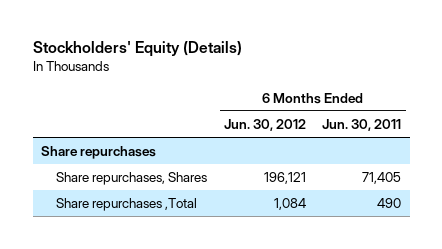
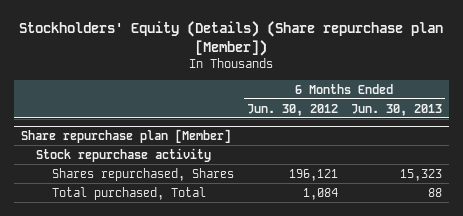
[32,41,242,58] Stockholders' Equity (Details) -> [19,20,444,56] Stockholders' Equity (Details) (Share repurchase plan [Member])
[322,118,402,131] Jun. 30, 2011 -> none
none -> [351,103,443,116] Jun. 30, 2013
none -> [20,128,231,143] Share repurchase plan [Member]
[40,146,156,160] Share repurchases -> [36,147,212,162] Stock repurchase activity
[56,172,208,186] Share repurchases, Shares -> [51,167,234,181] Shares repurchased, Shares
[56,198,198,212] Share repurchases ,Total -> [51,186,206,200] Total purchased, Total

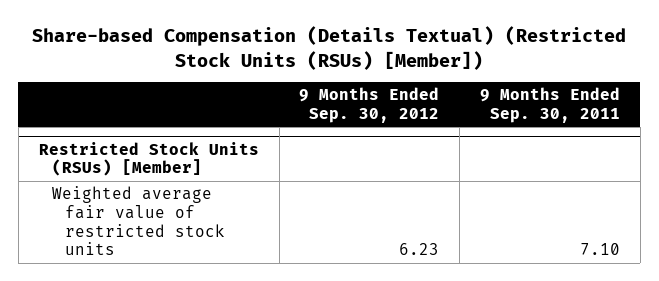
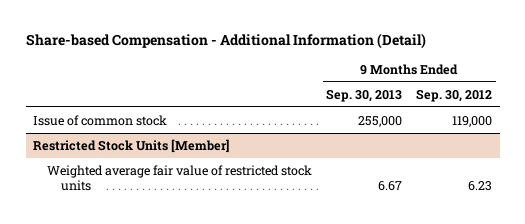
[32,26,627,70] Share-based Compensation (Details Textual) (Restricted Stock Units (RSUs) [Member]) -> [25,33,426,50] Share-based Compensation - Additional Information (Detail)
[480,87,621,123] 9 Months Ended Sep. 30, 2011 -> none
none -> [326,88,403,102] Sep. 30, 2013
none -> [33,114,168,126] Issue of common stock
[38,141,259,177] Restricted Stock Units (RSUs) [Member] -> [33,138,230,153] Restricted Stock Units [Member]

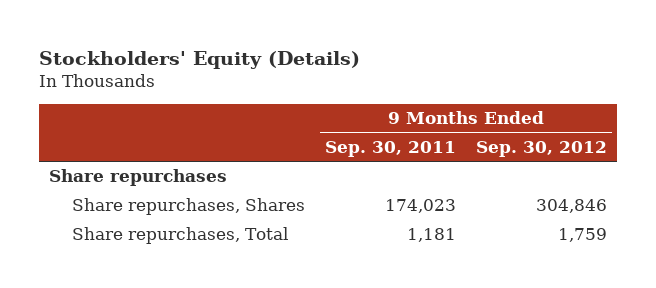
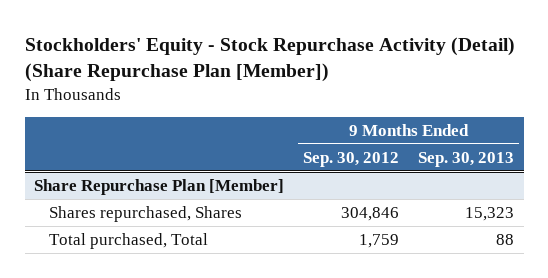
[39,50,361,69] Stockholders' Equity (Details) -> [24,36,515,83] Stockholders' Equity - Stock Repurchase Activity (Detail) (Share Repurchase Plan [Member])
[325,140,457,157] Sep. 30, 2011 -> none
none -> [418,151,515,167] Sep. 30, 2013
[49,169,228,187] Share repurchases -> none
none -> [34,179,285,196] Share Repurchase Plan [Member]
[72,198,306,216] Share repurchases, Shares -> [48,206,242,223] Shares repurchased, Shares
[72,227,289,245] Share repurchases, Total -> [48,233,208,250] Total purchased, Total

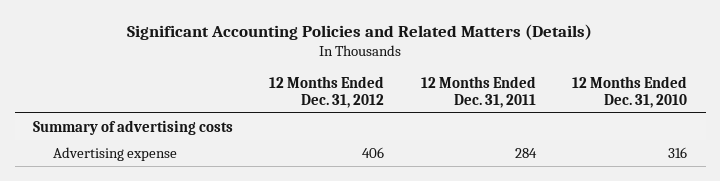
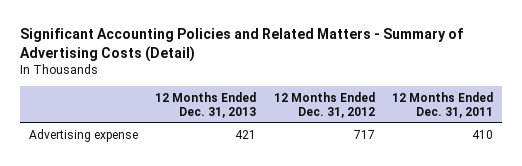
[127,23,593,40] Significant Accounting Policies and Related Matters (Details) -> [19,27,463,62] Significant Accounting Policies and Related Matters - Summary of Advertising Costs (Detail)
[572,76,688,108] 12 Months Ended Dec. 31, 2010 -> none
none -> [155,91,257,119] 12 Months Ended Dec. 31, 2013
[32,119,233,135] Summary of advertising costs -> none
[362,146,385,158] 406 -> [353,130,375,140] 717
[514,147,537,158] 284 -> [472,130,494,140] 410

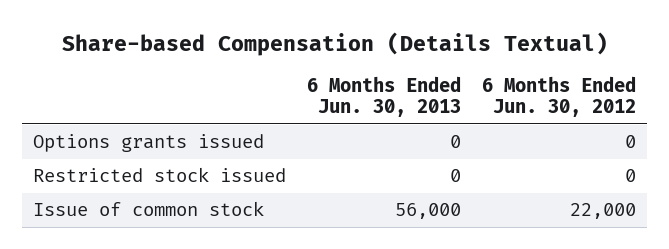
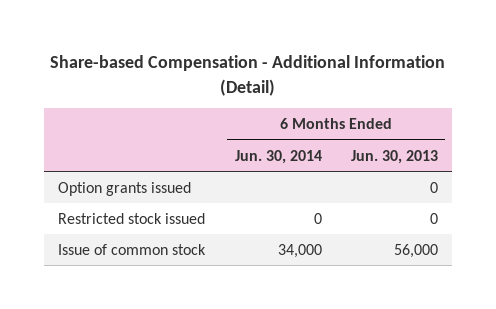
[61,31,608,56] Share-based Compensation (Details Textual) -> [50,55,446,96] Share-based Compensation - Additional Information (Detail)
[482,76,637,118] 6 Months Ended Jun. 30, 2012 -> none
none -> [234,149,322,164] Jun. 30, 2014
[32,134,264,153] Options grants issued -> [58,181,192,196] Option grants issued

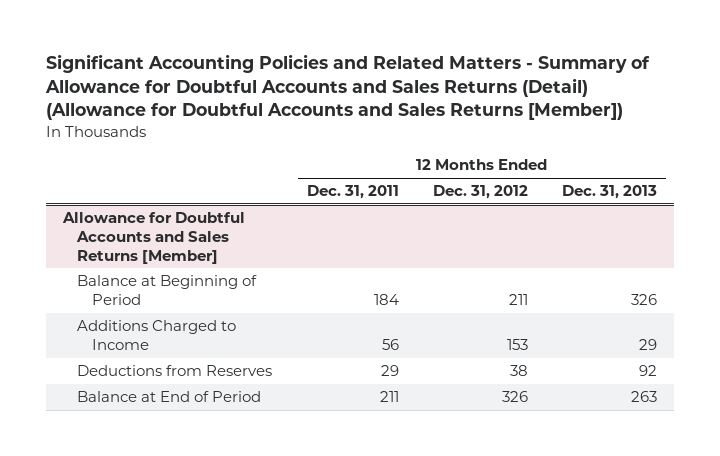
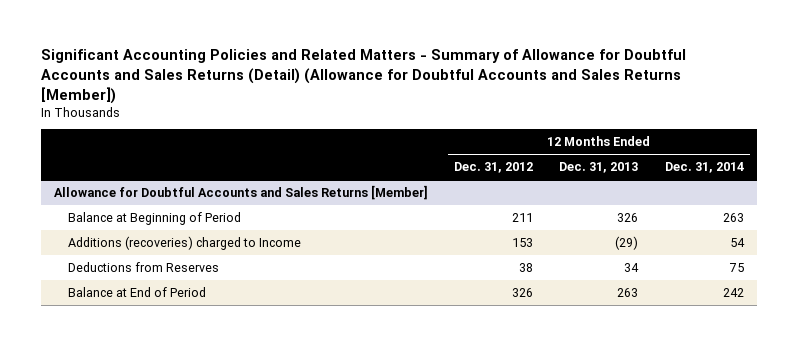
[306,185,399,200] Dec. 31, 2011 -> none
none -> [664,162,744,174] Dec. 31, 2014
[77,320,237,350] Additions Charged to Income -> [68,236,302,251] Additions (recoveries) charged to Income
[639,338,658,350] 29 -> [615,236,639,251] (29)
[639,365,658,377] 92 -> [624,263,640,273] 34

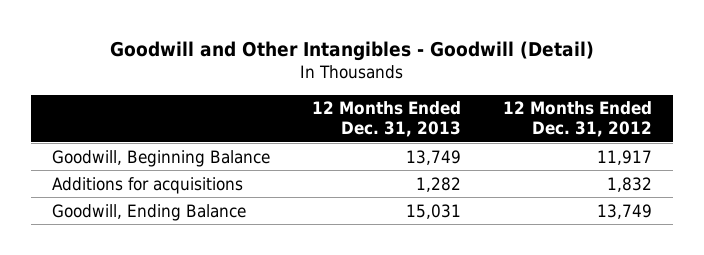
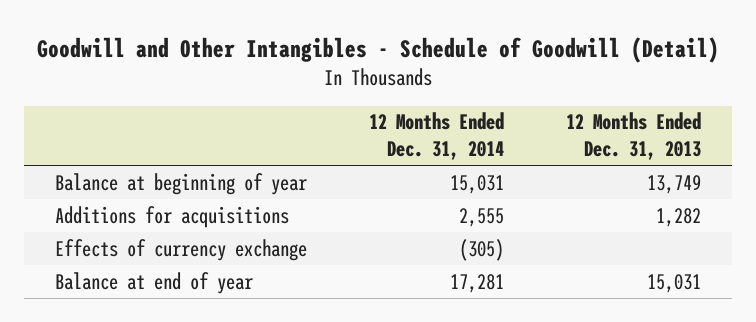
[109,41,594,62] Goodwill and Other Intangibles - Goodwill (Detail) -> [37,36,720,63] Goodwill and Other Intangibles - Schedule of Goodwill (Detail)
[503,101,653,138] 12 Months Ended Dec. 31, 2012 -> none
none -> [369,112,505,161] 12 Months Ended Dec. 31, 2014
[51,149,270,167] Goodwill, Beginning Balance -> [55,172,308,195] Balance at beginning of year
none -> [55,238,308,261] Effects of currency exchange
[51,203,246,221] Goodwill, Ending Balance -> [55,271,254,294] Balance at end of year

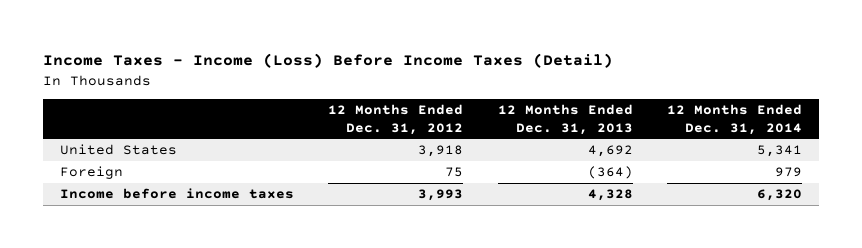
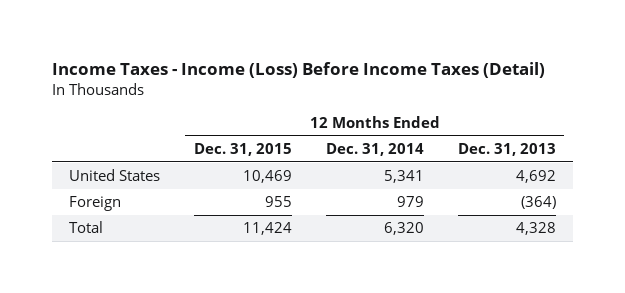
[328,104,464,135] 12 Months Ended Dec. 31, 2012 -> none
none -> [193,143,292,157] Dec. 31, 2015
[60,188,295,200] Income before income taxes -> [68,221,103,234] Total

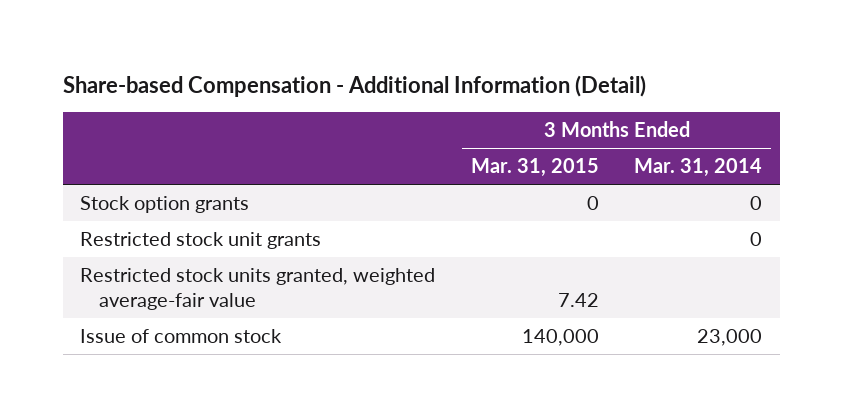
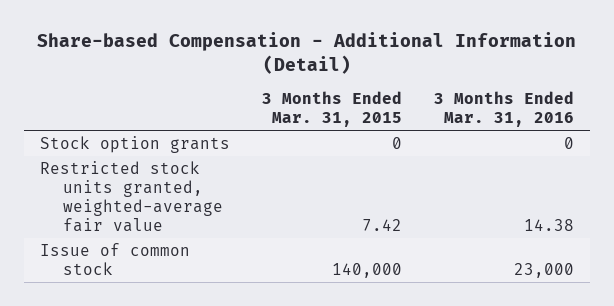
[634,158,763,178] Mar. 31, 2014 -> none
none -> [433,91,574,128] 3 Months Ended Mar. 31, 2016
[80,232,322,250] Restricted stock unit grants -> none
[80,268,436,310] Restricted stock units granted, weighted average-fair value -> [39,160,224,233] Restricted stock units granted, weighted-average fair value

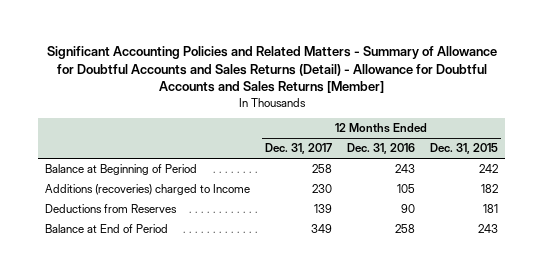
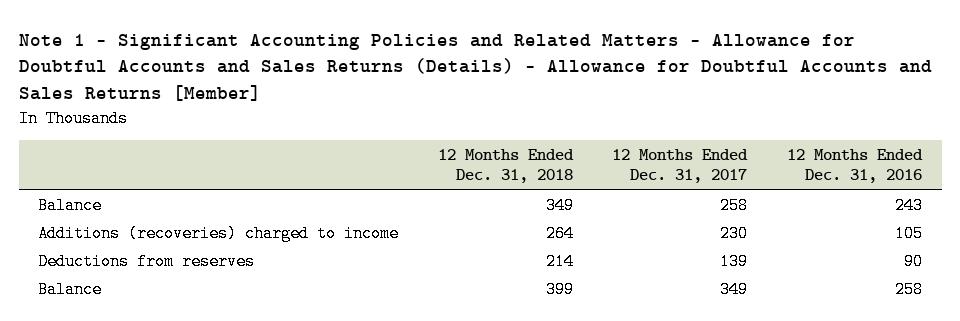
[46,45,497,94] Significant Accounting Policies and Related Matters - Summary of Allowance for Doubtful Accounts and Sales Returns (Detail) - Allowance for Doubtful Accounts and Sales Returns [Member] -> [18,33,932,102] Note 1 - Significant Accounting Policies and Related Matters - Allowance for Doubtful Accounts and Sales Returns (Details) - Allowance for Doubtful Accounts and Sales Returns [Member]
[429,143,498,155] Dec. 31, 2015 -> none
none -> [437,148,574,184] 12 Months Ended Dec. 31, 2018
[45,164,198,176] Balance at Beginning of Period -> [38,196,103,214] Balance
[45,184,251,196] Additions (recoveries) charged to Income -> [38,224,400,242] Additions (recoveries) charged to income
[45,204,178,214] Deductions from Reserves -> [38,252,256,270] Deductions from reserves
[45,224,169,234] Balance at End of Period -> [38,280,103,298] Balance

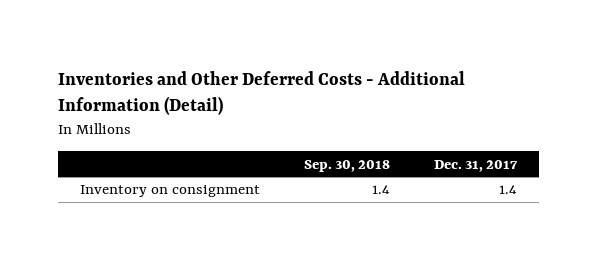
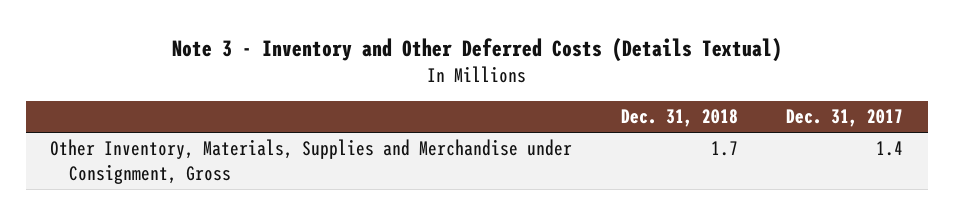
[58,70,466,116] Inventories and Other Deferred Costs - Additional Information (Detail) -> [171,37,782,62] Note 3 - Inventory and Other Deferred Costs (Details Textual)
[304,159,391,172] Sep. 30, 2018 -> none
none -> [620,109,738,128] Dec. 31, 2018
[80,185,261,198] Inventory on consignment -> [49,139,572,185] Other Inventory, Materials, Supplies and Merchandise under Consignment, Gross

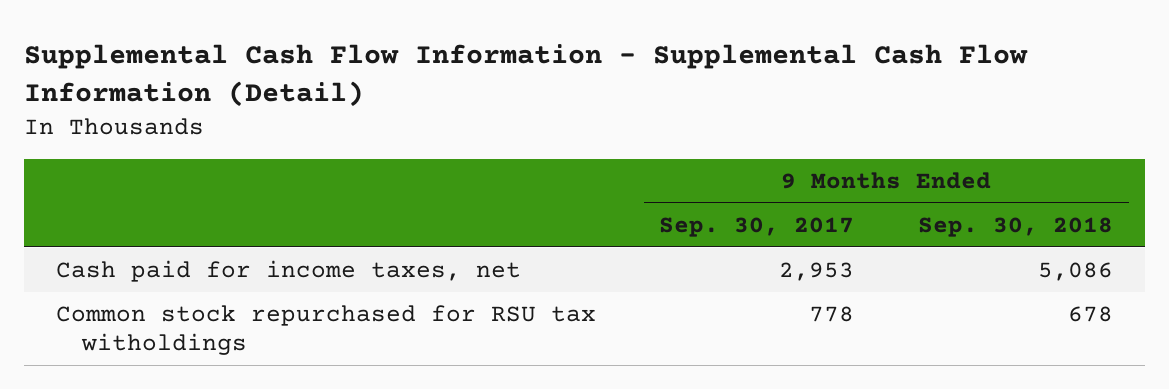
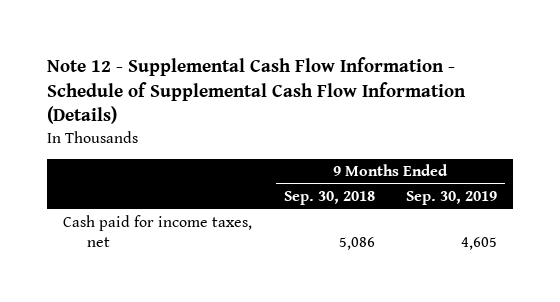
[24,43,1029,107] Supplemental Cash Flow Information - Supplemental Cash Flow Information (Detail) -> [47,56,467,125] Note 12 - Supplemental Cash Flow Information - Schedule of Supplemental Cash Flow Information (Details)
[659,217,855,238] Sep. 30, 2017 -> none
none -> [406,191,498,206] Sep. 30, 2019
[55,305,596,356] Common stock repurchased for RSU tax witholdings -> none

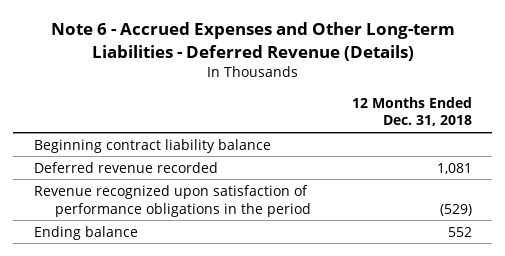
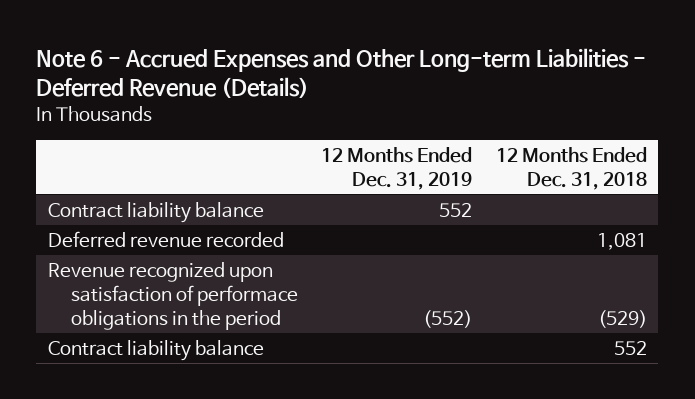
none -> [321,146,473,190] 12 Months Ended Dec. 31, 2019
[33,138,271,153] Beginning contract liability balance -> [48,201,265,223] Contract liability balance
[33,184,311,217] Revenue recognized upon satisfaction of performance obligations in the period -> [48,261,298,330] Revenue recognized upon satisfaction of performace obligations in the period
[33,225,138,240] Ending balance -> [48,339,265,361] Contract liability balance

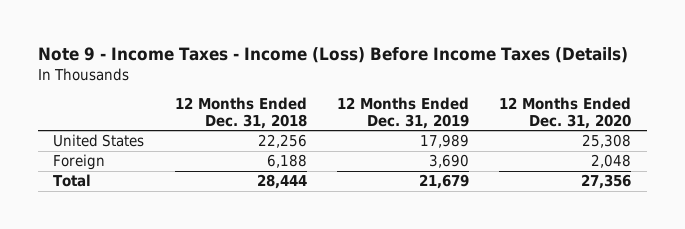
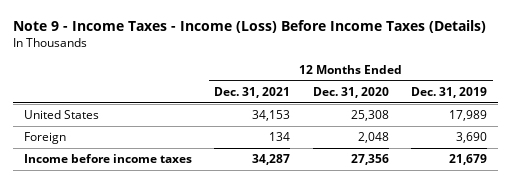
[174,97,307,129] 12 Months Ended Dec. 31, 2018 -> none
none -> [214,86,291,98] Dec. 31, 2021
[53,174,92,188] Total -> [23,154,192,164] Income before income taxes

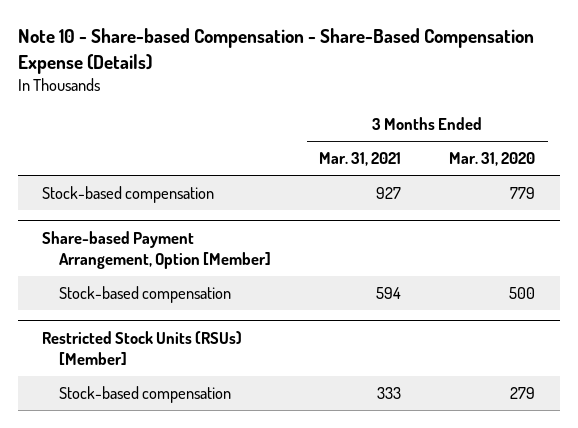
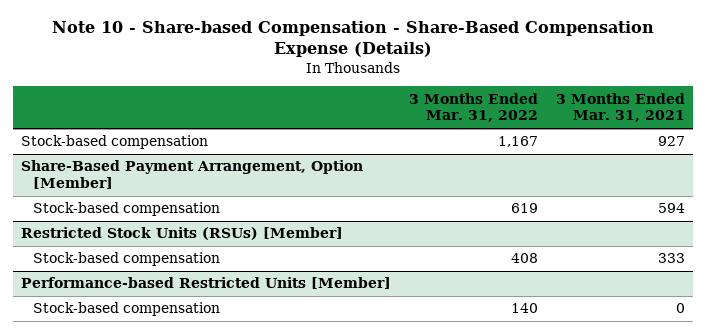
[449,152,536,167] Mar. 31, 2020 -> none
none -> [408,92,538,123] 3 Months Ended Mar. 31, 2022
[42,230,271,269] Share-based Payment Arrangement, Option [Member] -> [21,160,364,190] Share-Based Payment Arrangement, Option [Member]
none -> [21,277,392,290] Performance-based Restricted Units [Member]
none -> [33,302,221,317] Stock-based compensation

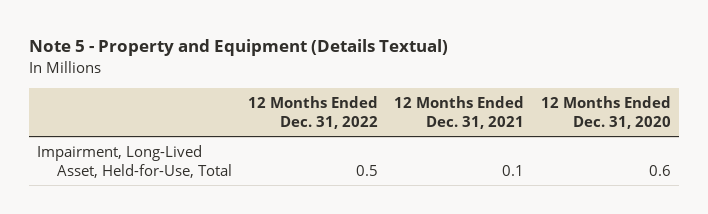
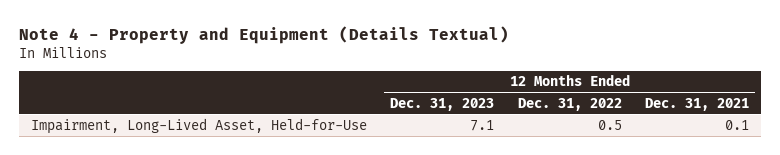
[29,39,449,57] Note 5 - Property and Equipment (Details Textual) -> [18,25,509,44] Note 4 - Property and Equipment (Details Textual)
[540,95,671,129] 12 Months Ended Dec. 31, 2020 -> none
none -> [390,97,495,111] Dec. 31, 2023
[37,145,233,178] Impairment, Long-Lived Asset, Held-for-Use, Total -> [30,118,367,135] Impairment, Long-Lived Asset, Held-for-Use

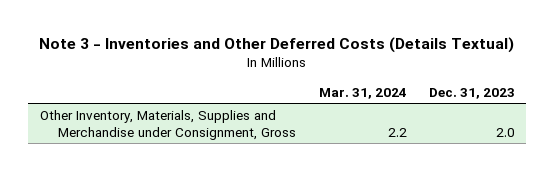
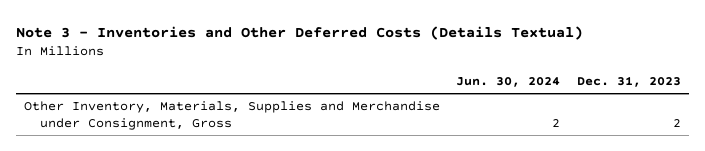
[318,87,407,99] Mar. 31, 2024 -> none
none -> [456,77,561,88] Jun. 30, 2024
[496,127,516,137] 2.0 -> [672,119,681,128] 2

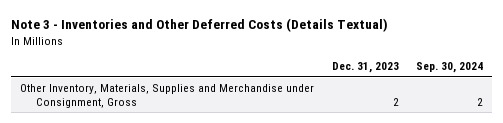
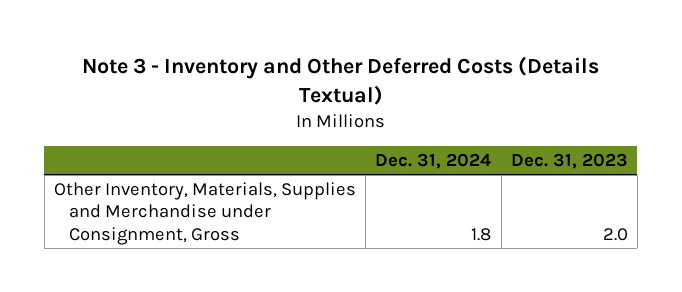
[11,18,389,33] Note 3 - Inventories and Other Deferred Costs (Details Textual) -> [81,56,599,106] Note 3 - Inventory and Other Deferred Costs (Details Textual)
[416,62,484,74] Sep. 30, 2024 -> none
none -> [375,153,492,170] Dec. 31, 2024
[392,97,399,106] 2 -> [602,227,628,241] 2.0

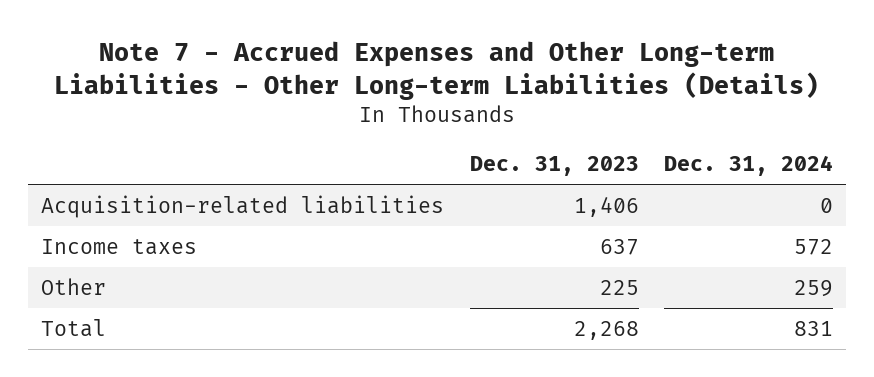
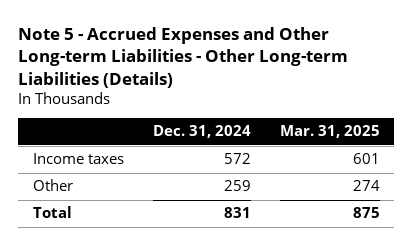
[54,41,820,100] Note 7 - Accrued Expenses and Other Long-term Liabilities - Other Long-term Liabilities (Details) -> [18,27,349,88] Note 5 - Accrued Expenses and Other Long-term Liabilities - Other Long-term Liabilities (Details)
[469,156,639,177] Dec. 31, 2023 -> none
none -> [279,125,380,139] Mar. 31, 2025
[41,194,445,218] Acquisition-related liabilities -> none

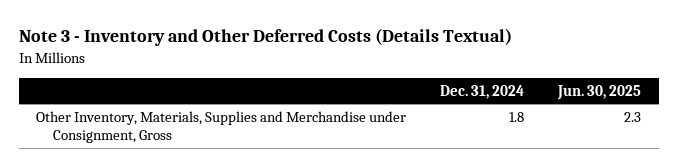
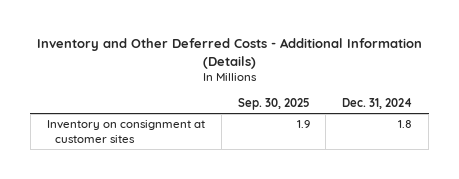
[18,28,512,47] Note 3 - Inventory and Other Deferred Costs (Details Textual) -> [36,38,422,69] Inventory and Other Deferred Costs - Additional Information (Details)
[557,84,642,100] Jun. 30, 2025 -> none
none -> [237,97,310,110] Sep. 30, 2025
[36,110,407,144] Other Inventory, Materials, Supplies and Merchandise under Consignment, Gross -> [46,120,205,143] Inventory on consignment at customer sites

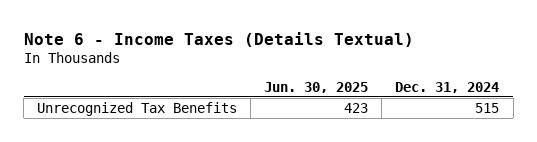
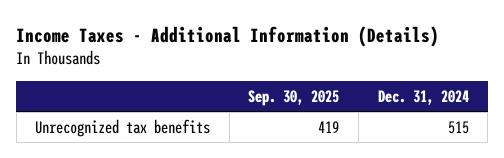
[23,31,414,47] Note 6 - Income Taxes (Details Textual) -> [16,25,440,47] Income Taxes - Additional Information (Details)
[264,81,369,93] Jun. 30, 2025 -> none
none -> [248,89,340,106] Sep. 30, 2025
[37,102,238,117] Unrecognized Tax Benefits -> [35,118,211,137] Unrecognized tax benefits

